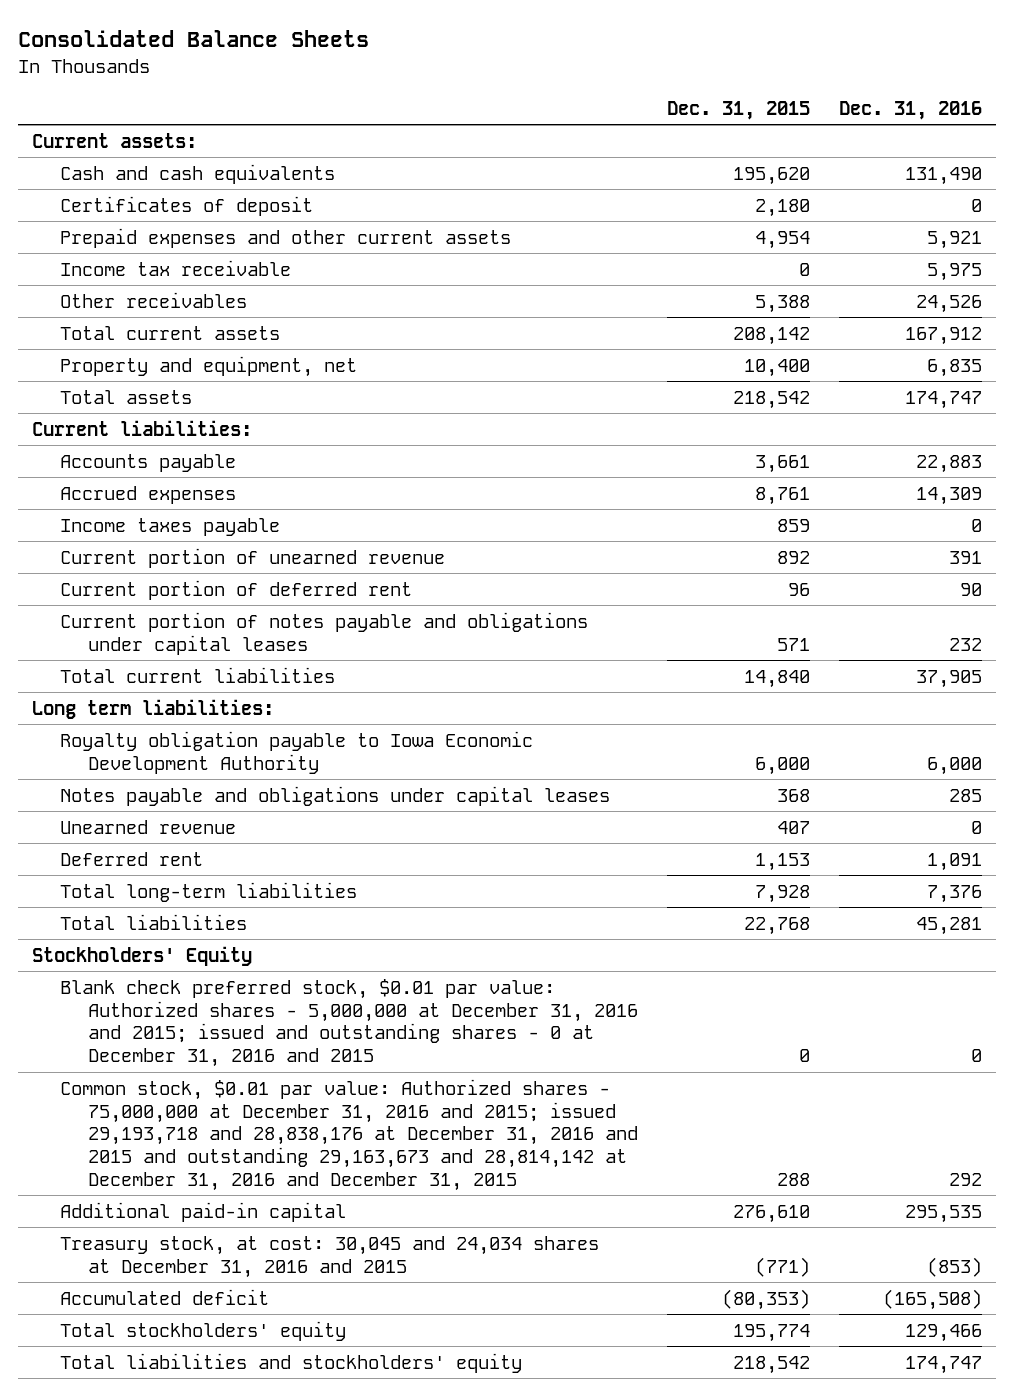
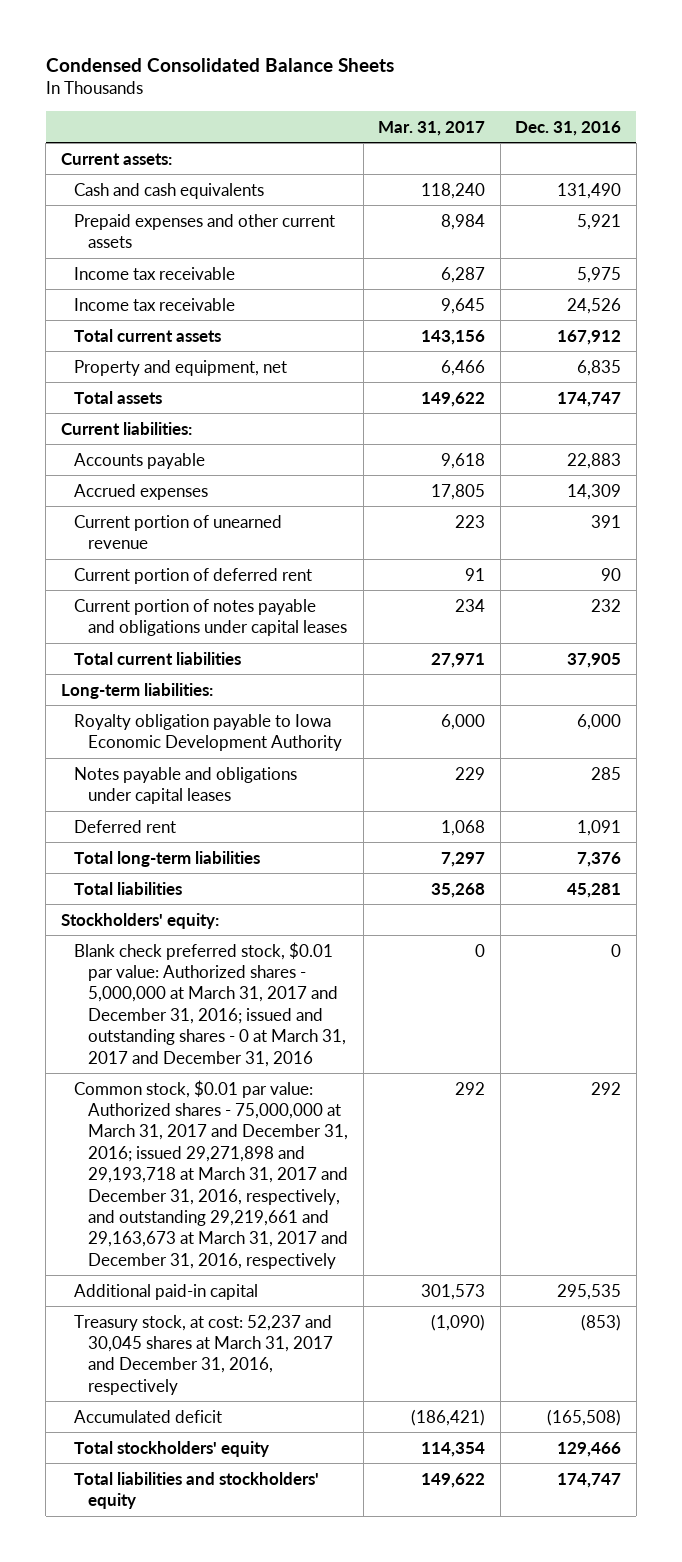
[17,30,369,48] Consolidated Balance Sheets -> [45,57,394,72] Condensed Consolidated Balance Sheets
[667,100,811,120] Dec. 31, 2015 -> none
none -> [378,120,486,136] Mar. 31, 2017
[60,195,314,216] Certificates of deposit -> none
[60,291,248,308] Other receivables -> [74,297,236,311] Income tax receivable
[60,517,281,536] Income taxes payable -> none
[32,698,275,719] Long term liabilities: -> [60,682,213,699] Long-term liabilities:
[60,819,237,834] Unearned revenue -> none
[32,945,253,966] Stockholders' Equity -> [60,912,219,929] Stockholders' equity:
[60,978,639,1068] Blank check preferred stock, $0.01 par value: Authorized shares - 5,000,000 at December 31, 2016 and 2015; issued and outstanding shares - 0 at December 31, 2016 and 2015 -> [74,941,347,1067] Blank check preferred stock, $0.01 par value: Authorized shares - 5,000,000 at March 31, 2017 and December 31, 2016; issued and outstanding shares - 0 at March 31, 2017 and December 31, 2016
[60,1078,639,1191] Common stock, $0.01 par value: Authorized shares - 75,000,000 at December 31, 2016 and 2015; issued 29,193,718 and 28,838,176 at December 31, 2016 and 2015 and outstanding 29,163,673 and 28,814,142 at December 31, 2016 and December 31, 2015 -> [74,1079,349,1269] Common stock, $0.01 par value: Authorized shares - 75,000,000 at March 31, 2017 and December 31, 2016; issued 29,271,898 and 29,193,718 at March 31, 2017 and December 31, 2016, respectively, and outstanding 29,219,661 and 29,163,673 at March 31, 2017 and December 31, 2016, respectively
[60,1235,600,1278] Treasury stock, at cost: 30,045 and 24,034 shares at December 31, 2016 and 2015 -> [74,1314,334,1395] Treasury stock, at cost: 52,237 and 30,045 shares at March 31, 2017 and December 31, 2016, respectively

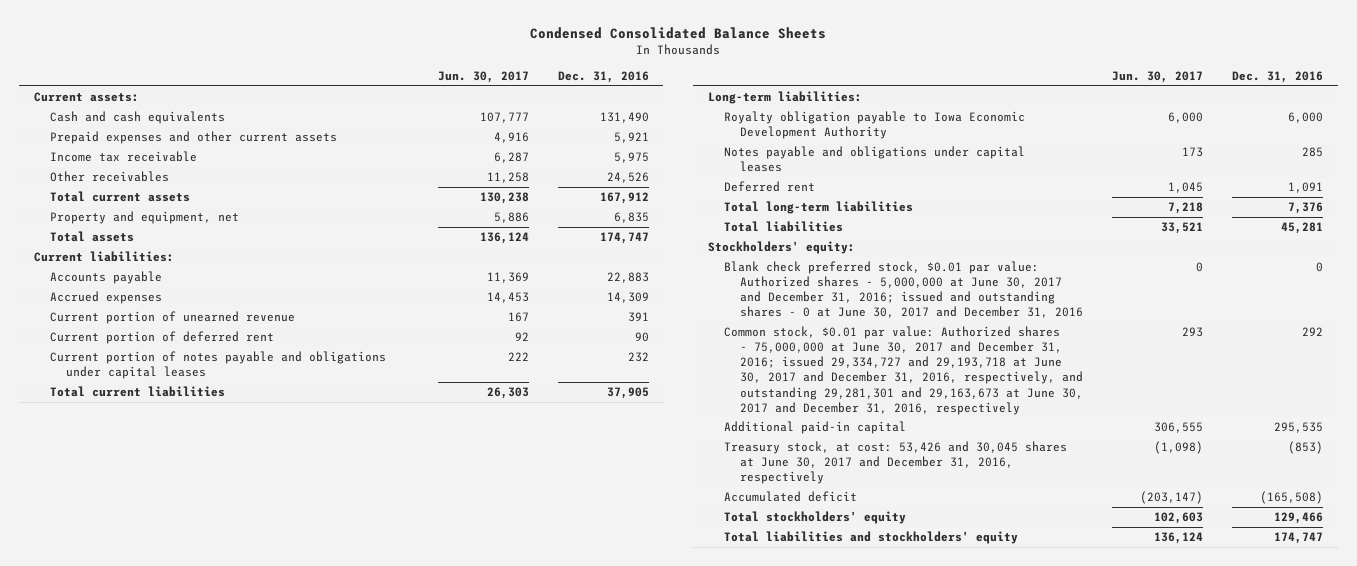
[378,120,486,136] Mar. 31, 2017 -> none
none -> [437,70,529,83] Jun. 30, 2017
[74,297,236,311] Income tax receivable -> [49,171,169,183] Other receivables
[74,941,347,1067] Blank check preferred stock, $0.01 par value: Authorized shares - 5,000,000 at March 31, 2017 and December 31, 2016; issued and outstanding shares - 0 at March 31, 2017 and December 31, 2016 -> [723,261,1083,319] Blank check preferred stock, $0.01 par value: Authorized shares - 5,000,000 at June 30, 2017 and December 31, 2016; issued and outstanding shares - 0 at June 30, 2017 and December 31, 2016
[74,1079,349,1269] Common stock, $0.01 par value: Authorized shares - 75,000,000 at March 31, 2017 and December 31, 2016; issued 29,271,898 and 29,193,718 at March 31, 2017 and December 31, 2016, respectively, and outstanding 29,219,661 and 29,163,673 at March 31, 2017 and December 31, 2016, respectively -> [723,326,1083,415] Common stock, $0.01 par value: Authorized shares - 75,000,000 at June 30, 2017 and December 31, 2016; issued 29,334,727 and 29,193,718 at June 30, 2017 and December 31, 2016, respectively, and outstanding 29,281,301 and 29,163,673 at June 30, 2017 and December 31, 2016, respectively
[74,1314,334,1395] Treasury stock, at cost: 52,237 and 30,045 shares at March 31, 2017 and December 31, 2016, respectively -> [723,441,1067,485] Treasury stock, at cost: 53,426 and 30,045 shares at June 30, 2017 and December 31, 2016, respectively

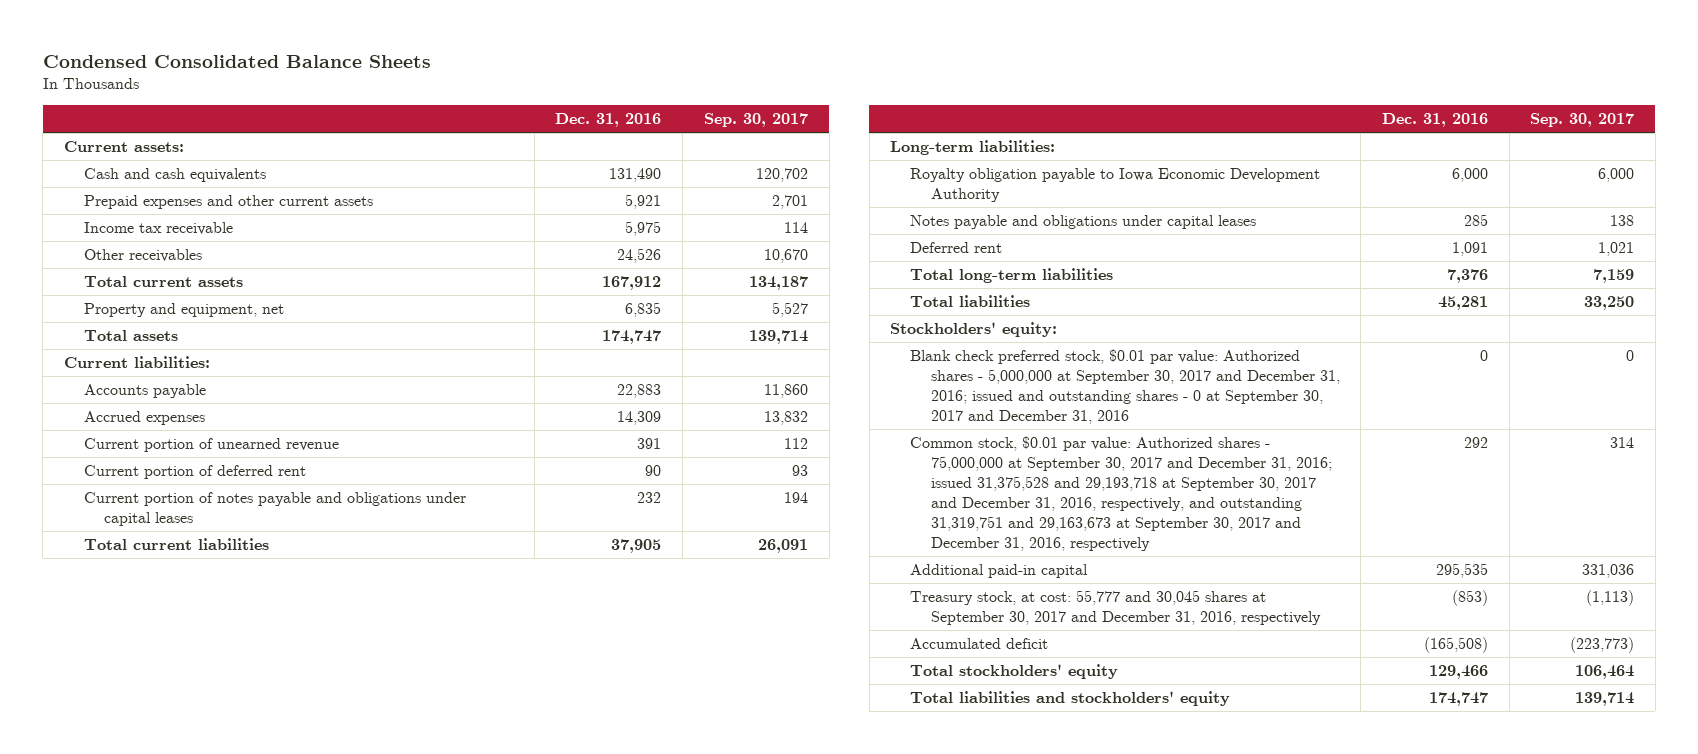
[437,70,529,83] Jun. 30, 2017 -> none
none -> [703,113,808,128] Sep. 30, 2017
[723,261,1083,319] Blank check preferred stock, $0.01 par value: Authorized shares - 5,000,000 at June 30, 2017 and December 31, 2016; issued and outstanding shares - 0 at June 30, 2017 and December 31, 2016 -> [910,348,1340,424] Blank check preferred stock, $0.01 par value: Authorized shares - 5,000,000 at September 30, 2017 and December 31, 2016; issued and outstanding shares - 0 at September 30, 2017 and December 31, 2016
[723,326,1083,415] Common stock, $0.01 par value: Authorized shares - 75,000,000 at June 30, 2017 and December 31, 2016; issued 29,334,727 and 29,193,718 at June 30, 2017 and December 31, 2016, respectively, and outstanding 29,281,301 and 29,163,673 at June 30, 2017 and December 31, 2016, respectively -> [910,435,1332,551] Common stock, $0.01 par value: Authorized shares - 75,000,000 at September 30, 2017 and December 31, 2016; issued 31,375,528 and 29,193,718 at September 30, 2017 and December 31, 2016, respectively, and outstanding 31,319,751 and 29,163,673 at September 30, 2017 and December 31, 2016, respectively
[723,441,1067,485] Treasury stock, at cost: 53,426 and 30,045 shares at June 30, 2017 and December 31, 2016, respectively -> [910,589,1321,625] Treasury stock, at cost: 55,777 and 30,045 shares at September 30, 2017 and December 31, 2016, respectively

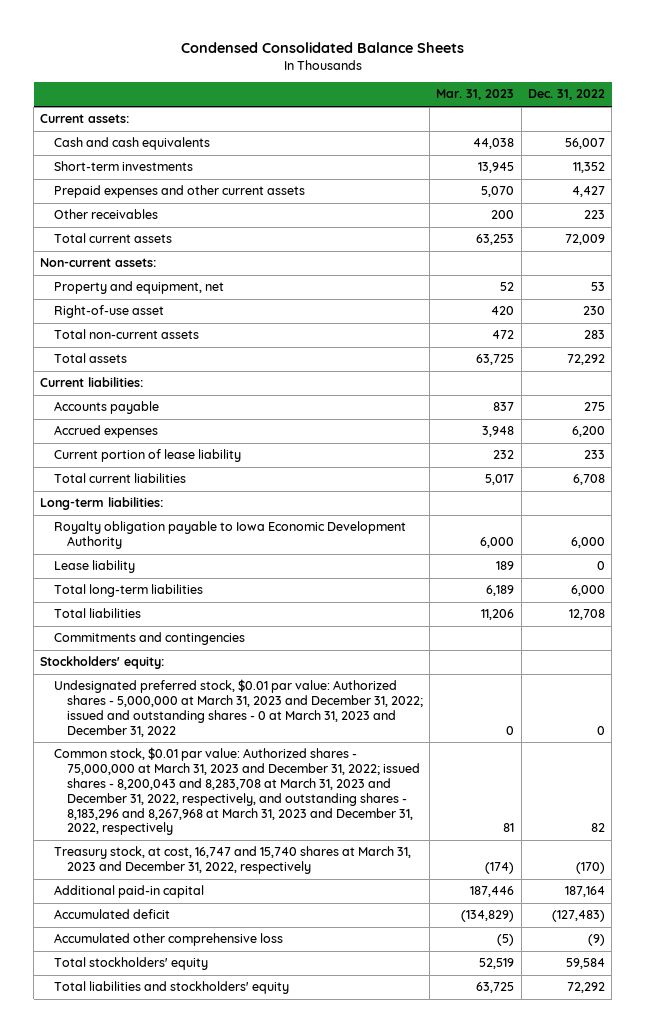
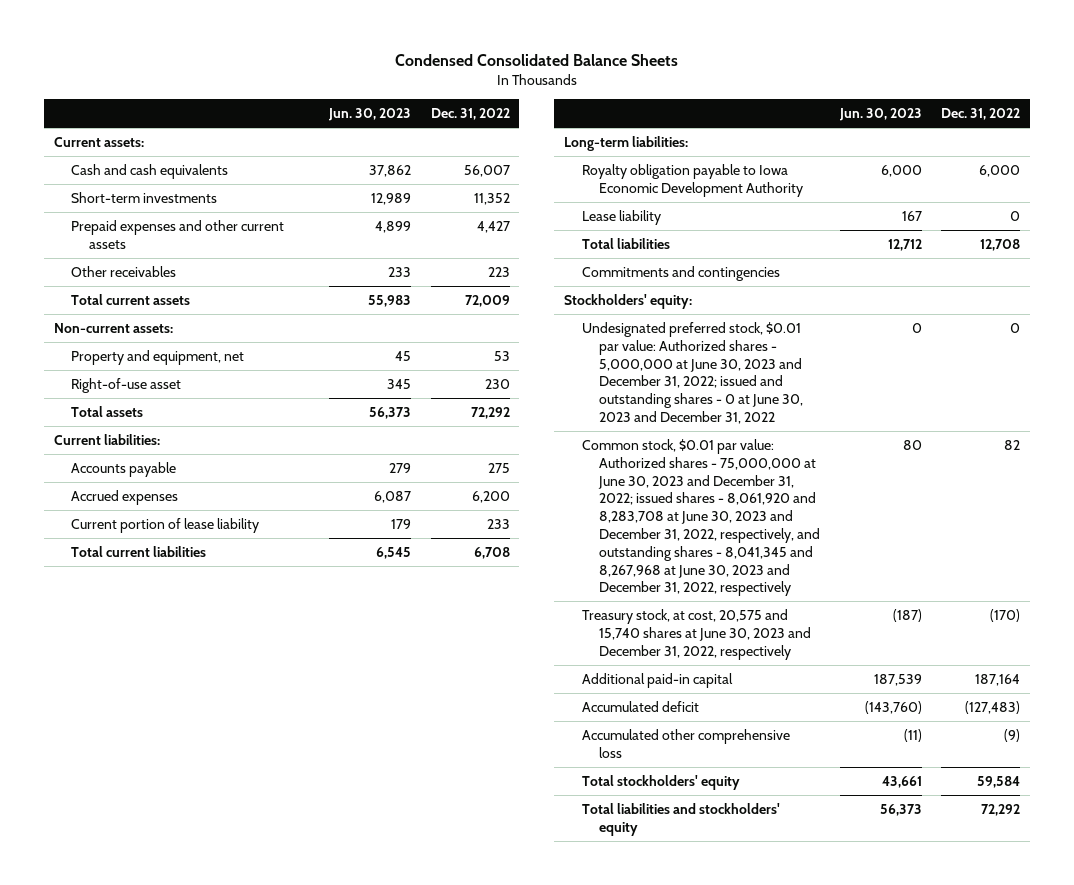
[436,89,515,101] Mar. 31, 2023 -> none
none -> [328,107,412,121] Jun. 30, 2023
[53,329,199,340] Total non-current assets -> none
[53,584,203,598] Total long-term liabilities -> none
[53,679,424,737] Undesignated preferred stock, $0.01 par value: Authorized shares - 5,000,000 at March 31, 2023 and December 31, 2022; issued and outstanding shares - 0 at March 31, 2023 and December 31, 2022 -> [581,321,804,424] Undesignated preferred stock, $0.01 par value: Authorized shares - 5,000,000 at June 30, 2023 and December 31, 2022; issued and outstanding shares - 0 at June 30, 2023 and December 31, 2022
[53,747,421,836] Common stock, $0.01 par value: Authorized shares - 75,000,000 at March 31, 2023 and December 31, 2022; issued shares - 8,200,043 and 8,283,708 at March 31, 2023 and December 31, 2022, respectively, and outstanding shares - 8,183,296 and 8,267,968 at March 31, 2023 and December 31, 2022, respectively -> [581,438,821,597] Common stock, $0.01 par value: Authorized shares - 75,000,000 at June 30, 2023 and December 31, 2022; issued shares - 8,061,920 and 8,283,708 at June 30, 2023 and December 31, 2022, respectively, and outstanding shares - 8,041,345 and 8,267,968 at June 30, 2023 and December 31, 2022, respectively
[53,846,411,875] Treasury stock, at cost, 16,747 and 15,740 shares at March 31, 2023 and December 31, 2022, respectively -> [581,608,812,660] Treasury stock, at cost, 20,575 and 15,740 shares at June 30, 2023 and December 31, 2022, respectively

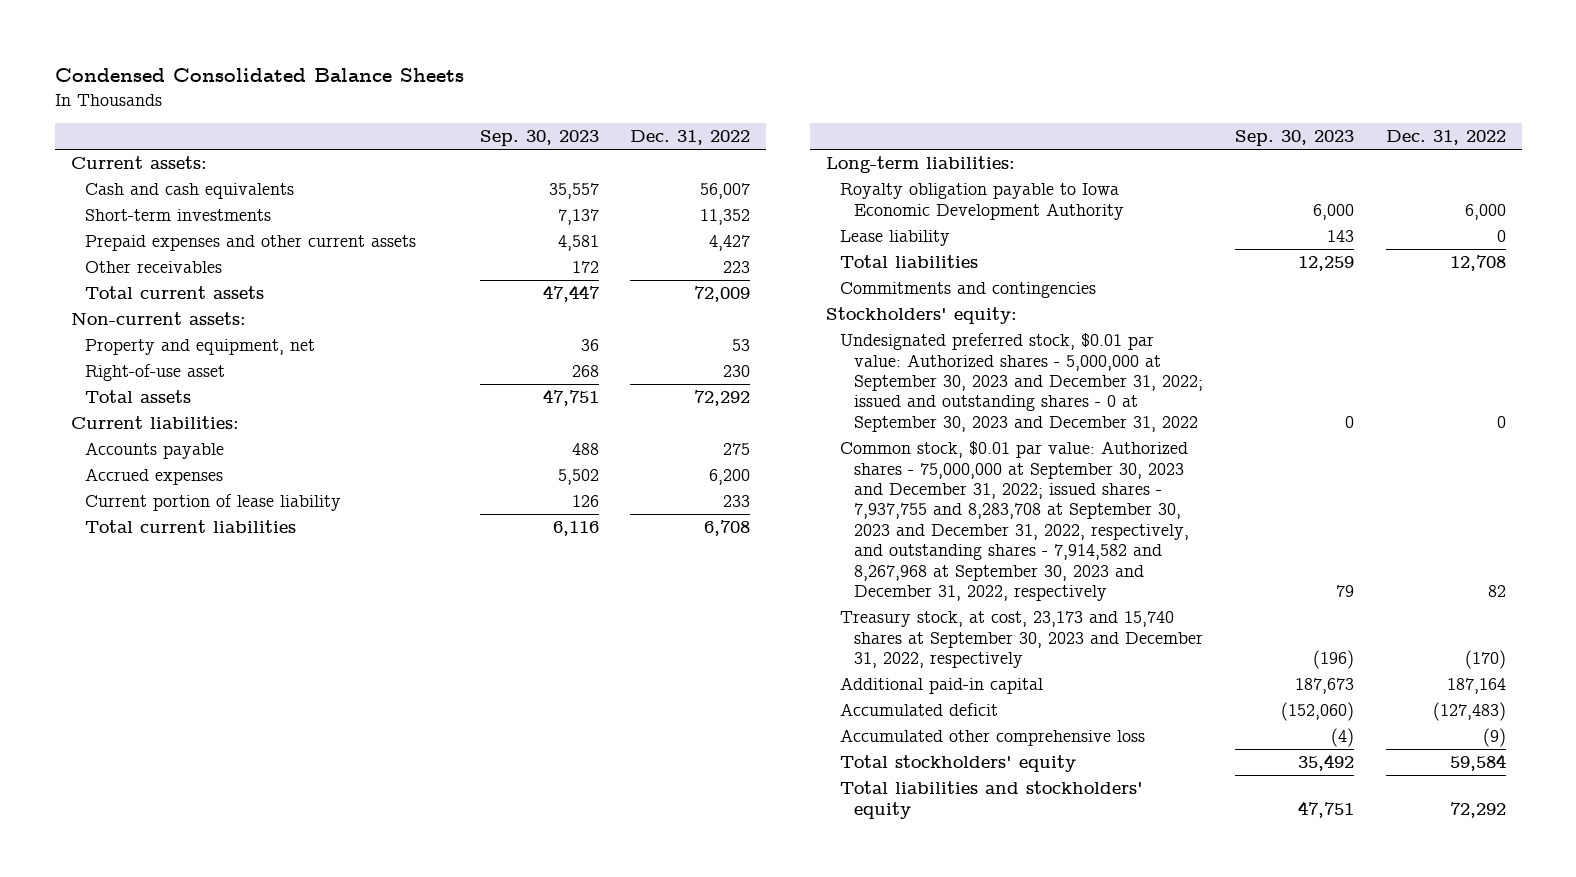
[328,107,412,121] Jun. 30, 2023 -> none
none -> [479,130,599,147] Sep. 30, 2023
[581,321,804,424] Undesignated preferred stock, $0.01 par value: Authorized shares - 5,000,000 at June 30, 2023 and December 31, 2022; issued and outstanding shares - 0 at June 30, 2023 and December 31, 2022 -> [840,333,1204,432] Undesignated preferred stock, $0.01 par value: Authorized shares - 5,000,000 at September 30, 2023 and December 31, 2022; issued and outstanding shares - 0 at September 30, 2023 and December 31, 2022
[581,438,821,597] Common stock, $0.01 par value: Authorized shares - 75,000,000 at June 30, 2023 and December 31, 2022; issued shares - 8,061,920 and 8,283,708 at June 30, 2023 and December 31, 2022, respectively, and outstanding shares - 8,041,345 and 8,267,968 at June 30, 2023 and December 31, 2022, respectively -> [840,441,1190,602] Common stock, $0.01 par value: Authorized shares - 75,000,000 at September 30, 2023 and December 31, 2022; issued shares - 7,937,755 and 8,283,708 at September 30, 2023 and December 31, 2022, respectively, and outstanding shares - 7,914,582 and 8,267,968 at September 30, 2023 and December 31, 2022, respectively
[581,608,812,660] Treasury stock, at cost, 20,575 and 15,740 shares at June 30, 2023 and December 31, 2022, respectively -> [840,611,1204,668] Treasury stock, at cost, 23,173 and 15,740 shares at September 30, 2023 and December 31, 2022, respectively

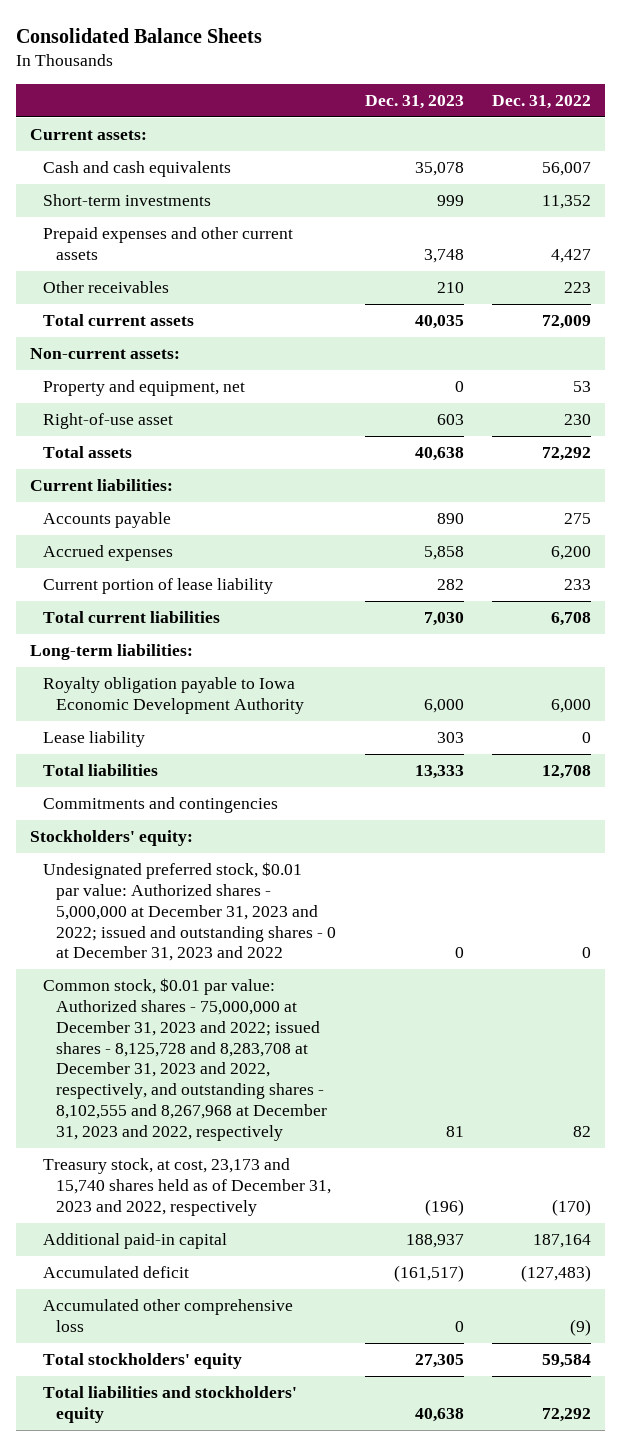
[54,68,464,83] Condensed Consolidated Balance Sheets -> [15,27,262,43] Consolidated Balance Sheets
[479,130,599,147] Sep. 30, 2023 -> none
none -> [364,94,464,109] Dec. 31, 2023
[840,333,1204,432] Undesignated preferred stock, $0.01 par value: Authorized shares - 5,000,000 at September 30, 2023 and December 31, 2022; issued and outstanding shares - 0 at September 30, 2023 and December 31, 2022 -> [43,862,337,962] Undesignated preferred stock, $0.01 par value: Authorized shares - 5,000,000 at December 31, 2023 and 2022; issued and outstanding shares - 0 at December 31, 2023 and 2022
[840,441,1190,602] Common stock, $0.01 par value: Authorized shares - 75,000,000 at September 30, 2023 and December 31, 2022; issued shares - 7,937,755 and 8,283,708 at September 30, 2023 and December 31, 2022, respectively, and outstanding shares - 7,914,582 and 8,267,968 at September 30, 2023 and December 31, 2022, respectively -> [43,978,328,1141] Common stock, $0.01 par value: Authorized shares - 75,000,000 at December 31, 2023 and 2022; issued shares - 8,125,728 and 8,283,708 at December 31, 2023 and 2022, respectively, and outstanding shares - 8,102,555 and 8,267,968 at December 31, 2023 and 2022, respectively
[840,611,1204,668] Treasury stock, at cost, 23,173 and 15,740 shares at September 30, 2023 and December 31, 2022, respectively -> [43,1158,332,1216] Treasury stock, at cost, 23,173 and 15,740 shares held as of December 31, 2023 and 2022, respectively

